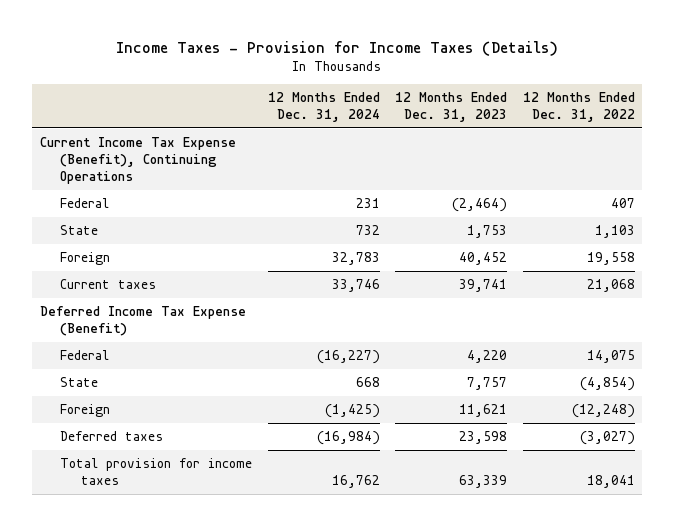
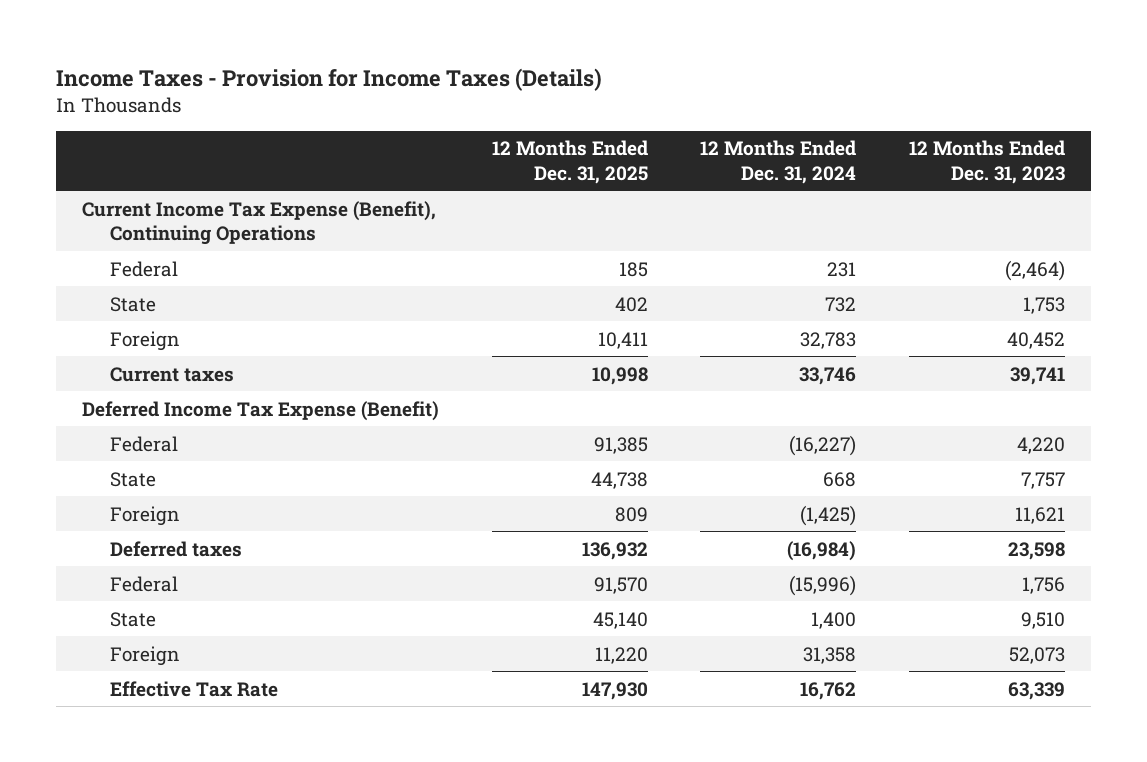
[522,91,635,122] 12 Months Ended Dec. 31, 2022 -> none
none -> [491,140,648,184] 12 Months Ended Dec. 31, 2025
none -> [109,575,178,592] Federal
none -> [109,611,156,627] State
none -> [109,645,180,666] Foreign
[60,458,253,486] Total provision for income taxes -> [109,680,278,697] Effective Tax Rate

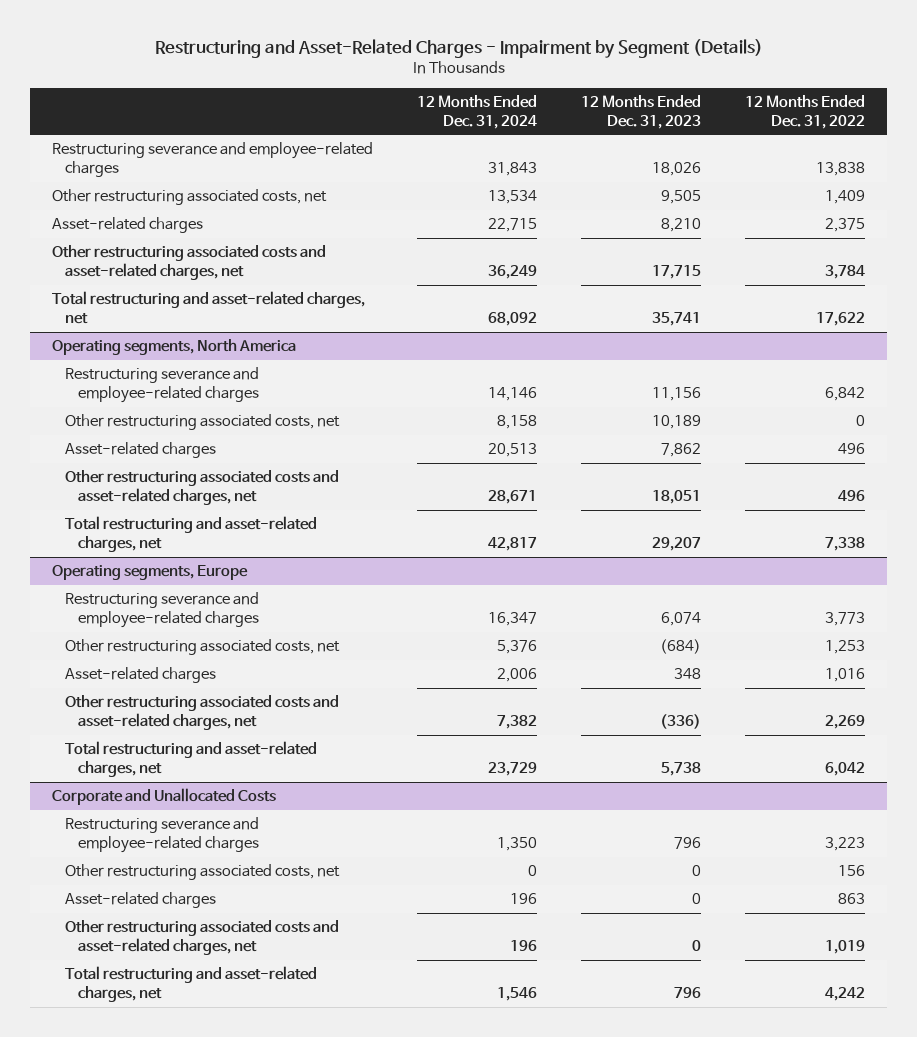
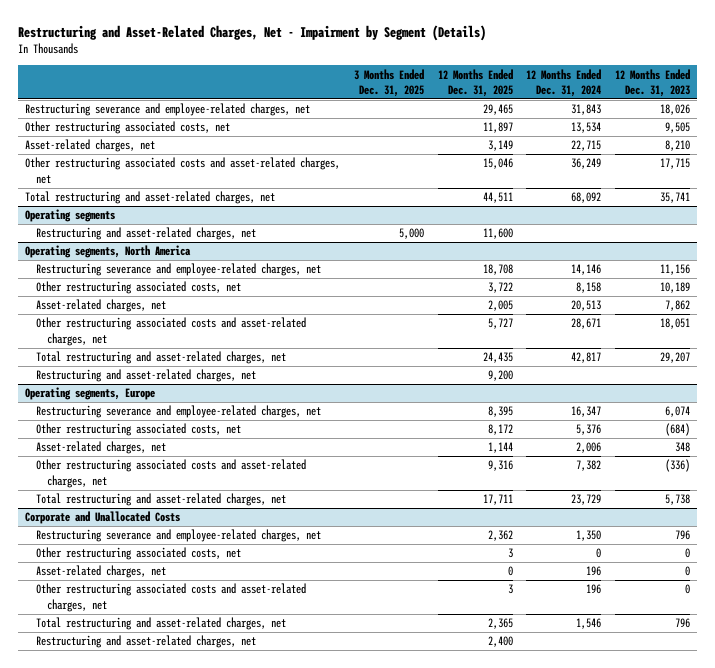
[154,38,763,58] Restructuring and Asset-Related Charges - Impairment by Segment (Details) -> [18,25,487,42] Restructuring and Asset-Related Charges, Net - Impairment by Segment (Details)
[745,94,866,129] 12 Months Ended Dec. 31, 2022 -> none
none -> [353,68,424,97] 3 Months Ended Dec. 31, 2025
none -> [437,68,513,97] 12 Months Ended Dec. 31, 2025
[52,142,374,177] Restructuring severance and employee-related charges -> [25,103,311,117] Restructuring severance and employee-related charges, net
[52,217,204,234] Asset-related charges -> [25,139,156,153] Asset-related charges, net
none -> [25,209,116,223] Operating segments
none -> [36,227,257,241] Restructuring and asset-related charges, net
[65,367,260,403] Restructuring severance and employee-related charges -> [36,263,322,277] Restructuring severance and employee-related charges, net
[65,442,217,459] Asset-related charges -> [36,299,167,313] Asset-related charges, net
none -> [36,369,257,383] Restructuring and asset-related charges, net
[65,592,260,628] Restructuring severance and employee-related charges -> [36,405,322,419] Restructuring severance and employee-related charges, net
[65,667,217,684] Asset-related charges -> [36,441,167,455] Asset-related charges, net
[65,817,260,853] Restructuring severance and employee-related charges -> [36,529,322,543] Restructuring severance and employee-related charges, net
[65,892,217,909] Asset-related charges -> [36,565,167,579] Asset-related charges, net
none -> [36,635,257,649] Restructuring and asset-related charges, net

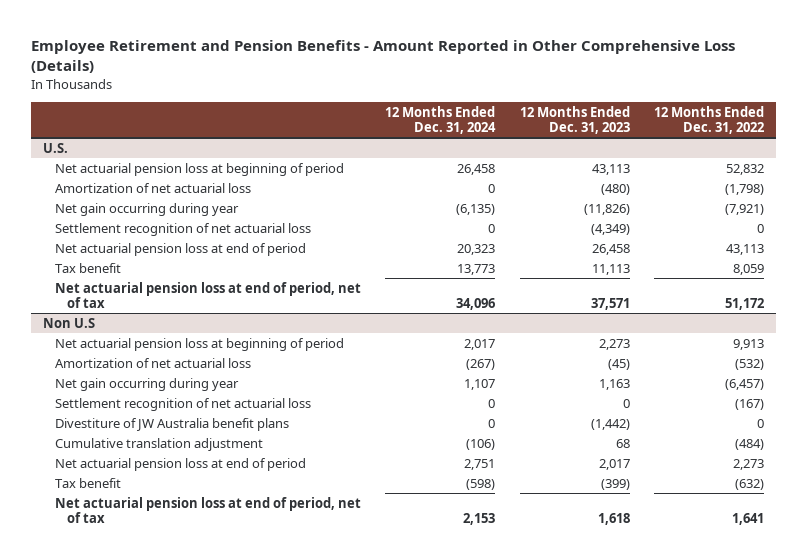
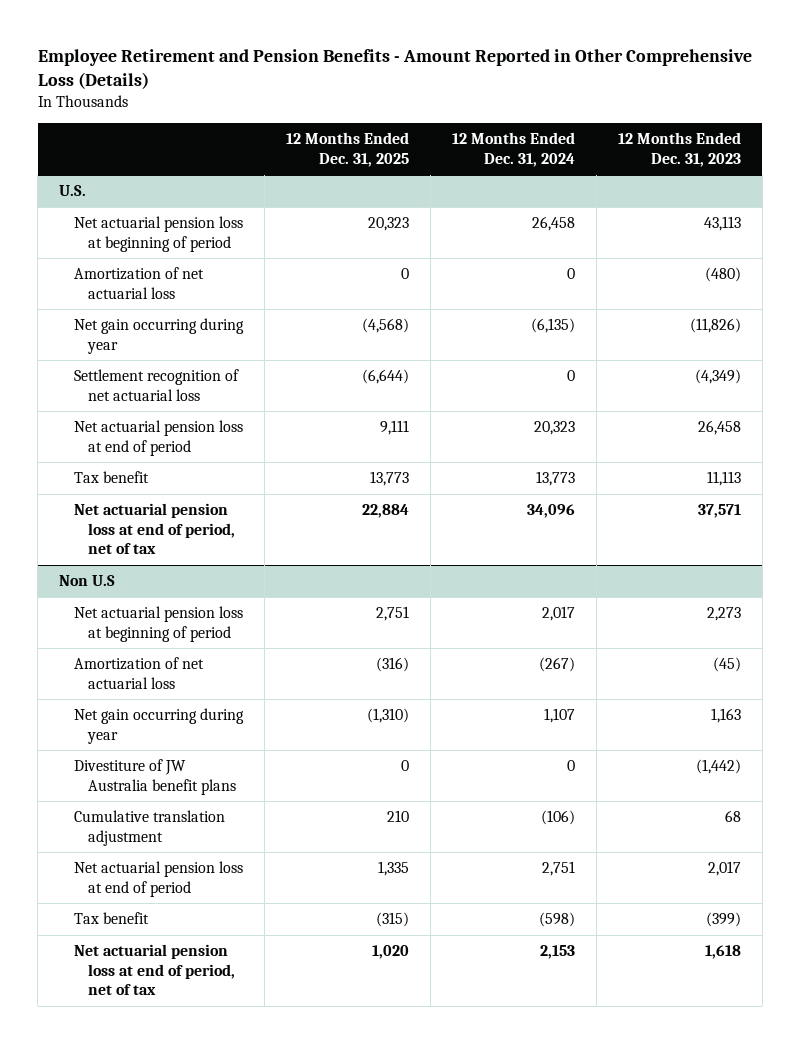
[653,105,764,135] 12 Months Ended Dec. 31, 2022 -> none
none -> [285,132,409,167] 12 Months Ended Dec. 31, 2025
[55,397,312,411] Settlement recognition of net actuarial loss -> none

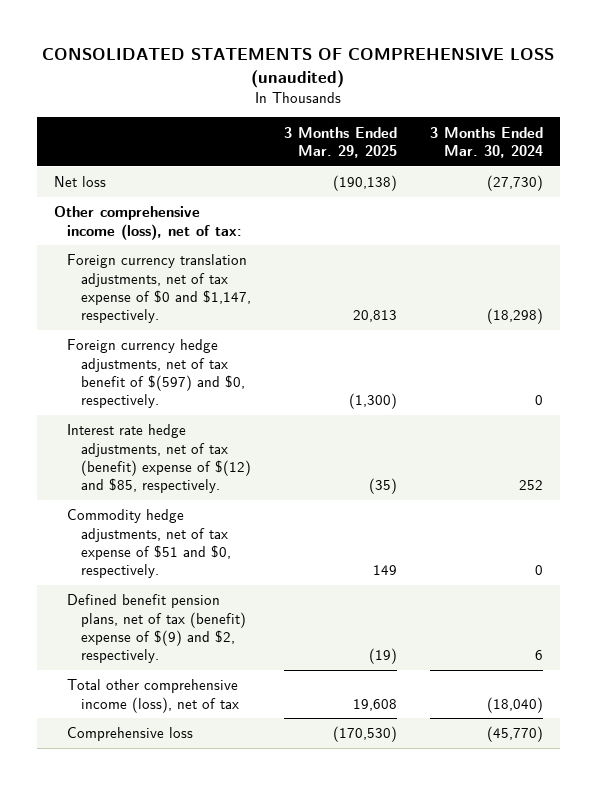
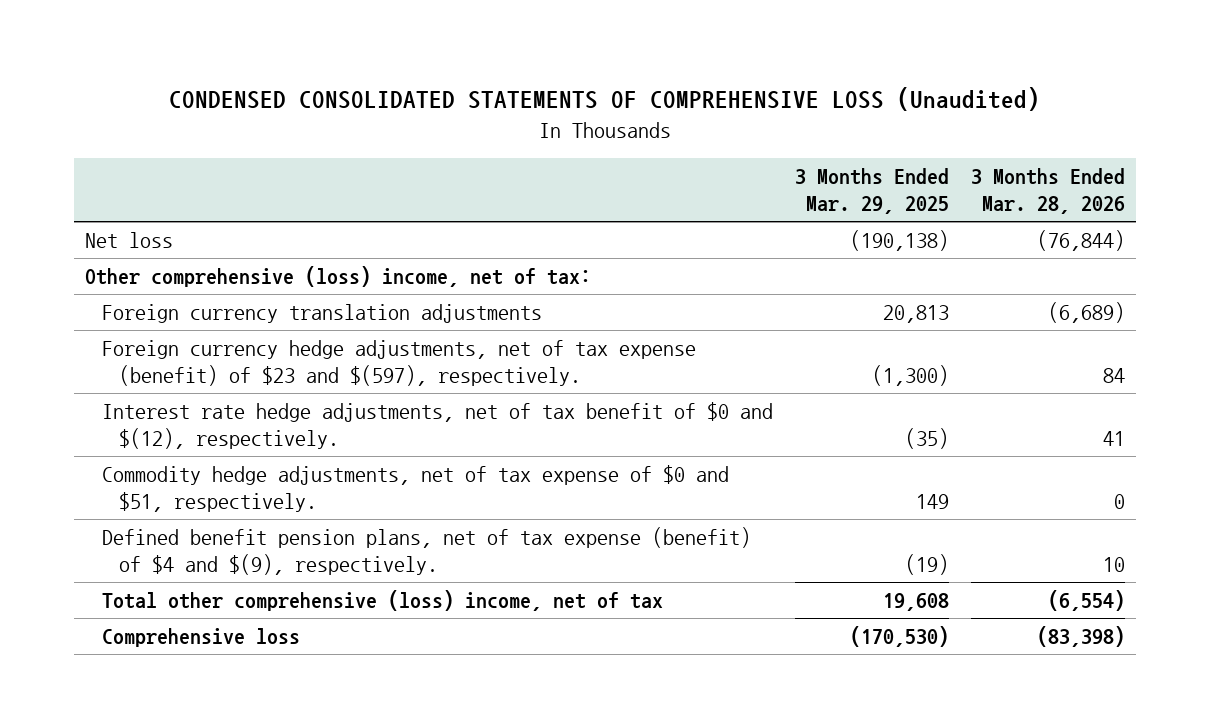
[42,47,555,88] CONSOLIDATED STATEMENTS OF COMPREHENSIVE LOSS (unaudited) -> [169,87,1041,112] CONDENSED CONSOLIDATED STATEMENTS OF COMPREHENSIVE LOSS (Unaudited)
[430,126,544,159] 3 Months Ended Mar. 30, 2024 -> none
none -> [971,168,1126,214] 3 Months Ended Mar. 28, 2026
[53,206,243,240] Other comprehensive income (loss), net of tax: -> [85,266,592,288] Other comprehensive (loss) income, net of tax:
[67,254,251,324] Foreign currency translation adjustments, net of tax expense of $0 and $1,147, respectively. -> [102,304,543,324] Foreign currency translation adjustments
[67,339,245,409] Foreign currency hedge adjustments, net of tax benefit of $(597) and $0, respectively. -> [102,340,697,386] Foreign currency hedge adjustments, net of tax expense (benefit) of $23 and $(597), respectively.
[67,424,251,494] Interest rate hedge adjustments, net of tax (benefit) expense of $(12) and $85, respectively. -> [102,402,774,449] Interest rate hedge adjustments, net of tax benefit of $0 and $(12), respectively.
[67,509,231,579] Commodity hedge adjustments, net of tax expense of $51 and $0, respectively. -> [102,465,730,512] Commodity hedge adjustments, net of tax expense of $0 and $51, respectively.
[67,594,246,664] Defined benefit pension plans, net of tax (benefit) expense of $(9) and $2, respectively. -> [102,527,752,575] Defined benefit pension plans, net of tax expense (benefit) of $4 and $(9), respectively.
[67,679,239,713] Total other comprehensive income (loss), net of tax -> [102,590,664,612] Total other comprehensive (loss) income, net of tax

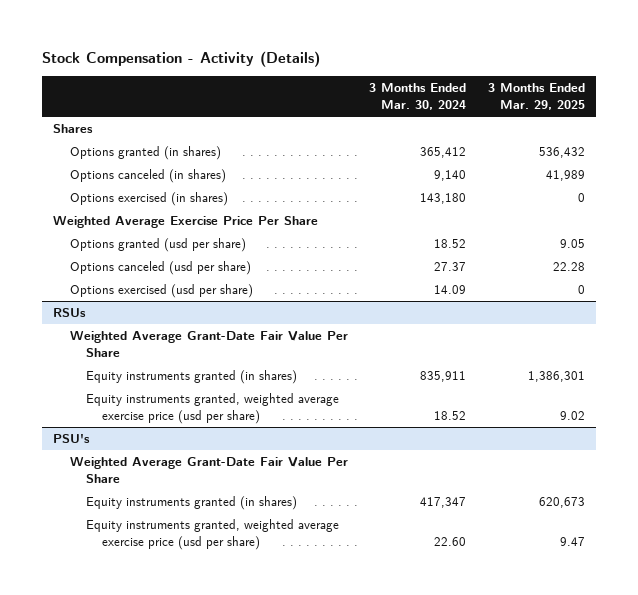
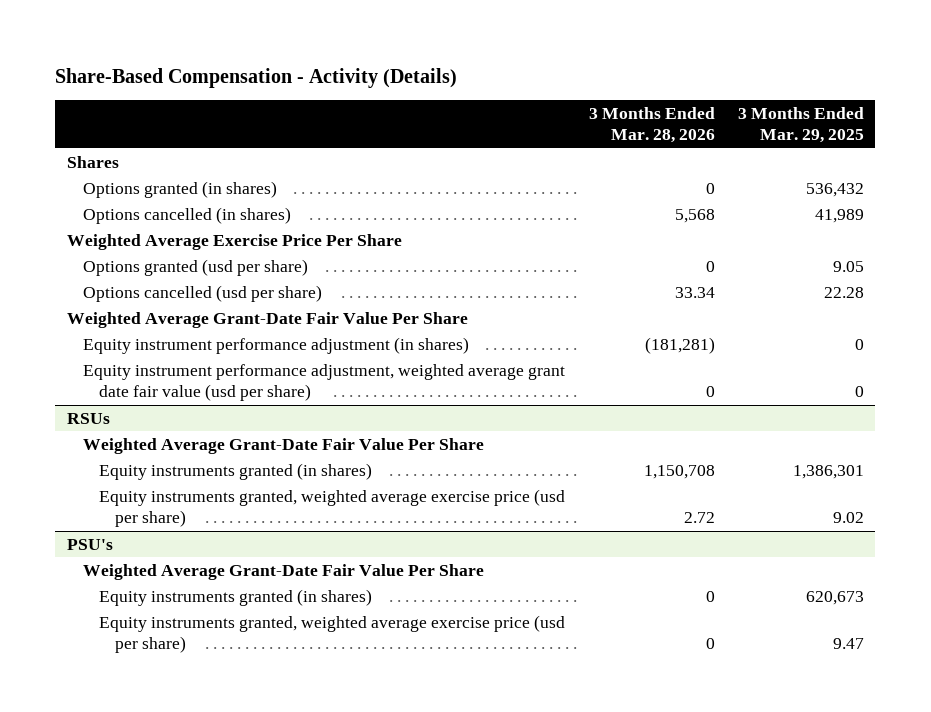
[42,50,321,67] Stock Compensation - Activity (Details) -> [55,67,458,88] Share-Based Compensation - Activity (Details)
[369,83,467,111] 3 Months Ended Mar. 30, 2024 -> none
none -> [588,107,715,144] 3 Months Ended Mar. 28, 2026
[69,192,228,207] Options exercised (in shares) -> none
[69,169,226,184] Options canceled (in shares) -> [83,206,292,224] Options cancelled (in shares)
[69,284,253,299] Options exercised (usd per share) -> none
[69,261,251,276] Options canceled (usd per share) -> [83,284,323,302] Options cancelled (usd per share)
none -> [67,311,469,328] Weighted Average Grant-Date Fair Value Per Share
none -> [83,336,470,354] Equity instrument performance adjustment (in shares)
none -> [83,363,566,402] Equity instrument performance adjustment, weighted average grant date fair value (usd per share)

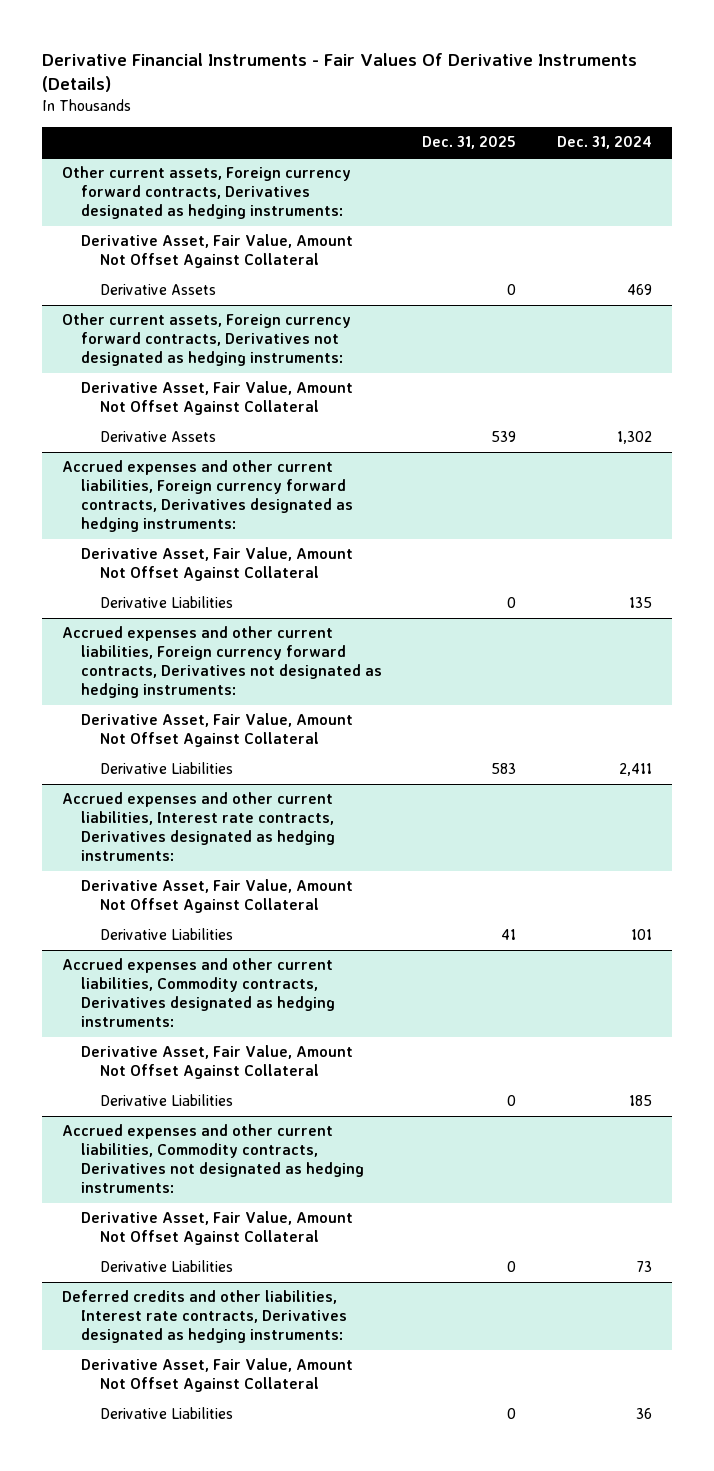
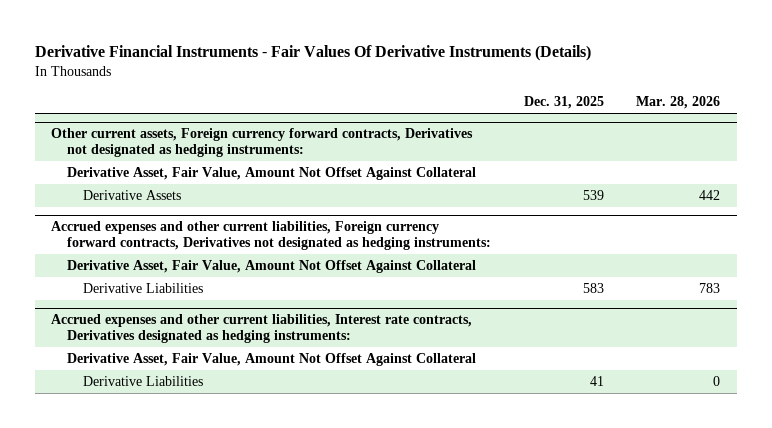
[556,136,652,150] Dec. 31, 2024 -> none
none -> [636,96,721,110] Mar. 28, 2026
[62,166,352,220] Other current assets, Foreign currency forward contracts, Derivatives designated as hedging instruments: -> none
[81,234,354,269] Derivative Asset, Fair Value, Amount Not Offset Against Collateral -> none
[100,284,217,296] Derivative Assets -> none
[62,460,354,533] Accrued expenses and other current liabilities, Foreign currency forward contracts, Derivatives designated as hedging instruments: -> none
[81,547,354,582] Derivative Asset, Fair Value, Amount Not Offset Against Collateral -> none
[100,596,234,609] Derivative Liabilities -> none
[62,958,336,1028] Accrued expenses and other current liabilities, Commodity contracts, Derivatives designated as hedging instruments: -> none
[81,1045,354,1080] Derivative Asset, Fair Value, Amount Not Offset Against Collateral -> none
[100,1094,234,1107] Derivative Liabilities -> none
[62,1124,365,1194] Accrued expenses and other current liabilities, Commodity contracts, Derivatives not designated as hedging instruments: -> none
[81,1211,354,1246] Derivative Asset, Fair Value, Amount Not Offset Against Collateral -> none
[100,1260,234,1273] Derivative Liabilities -> none
[62,1290,348,1344] Deferred credits and other liabilities, Interest rate contracts, Derivatives designated as hedging instruments: -> none
[81,1358,354,1393] Derivative Asset, Fair Value, Amount Not Offset Against Collateral -> none
[100,1407,234,1420] Derivative Liabilities -> none

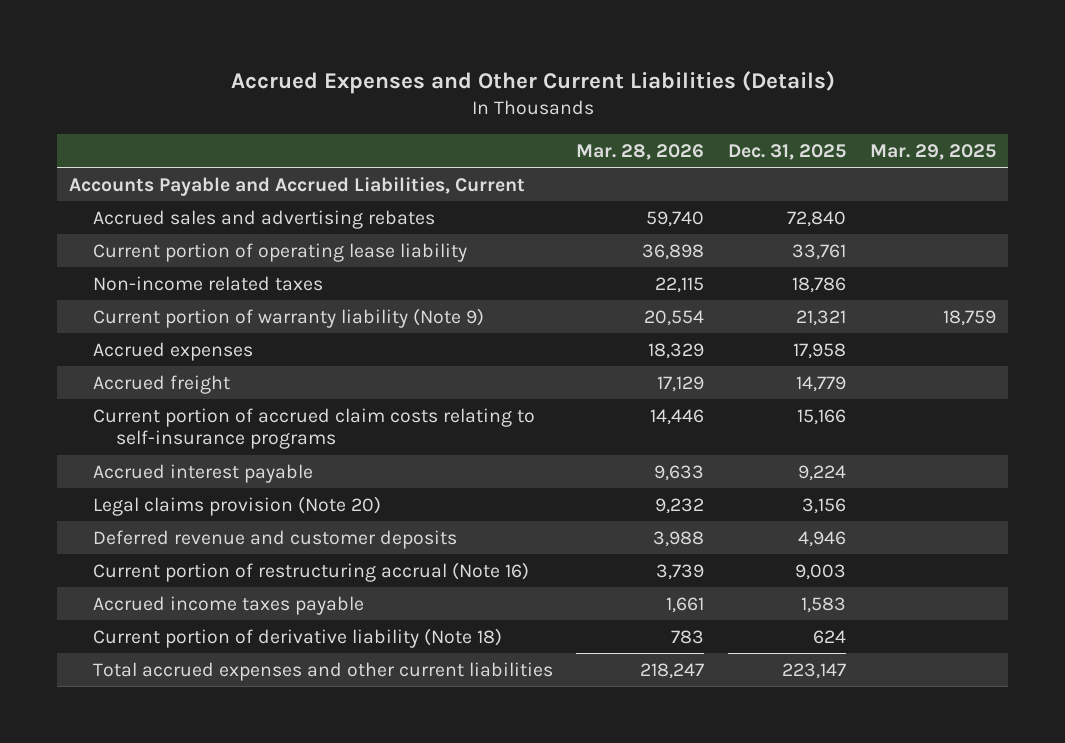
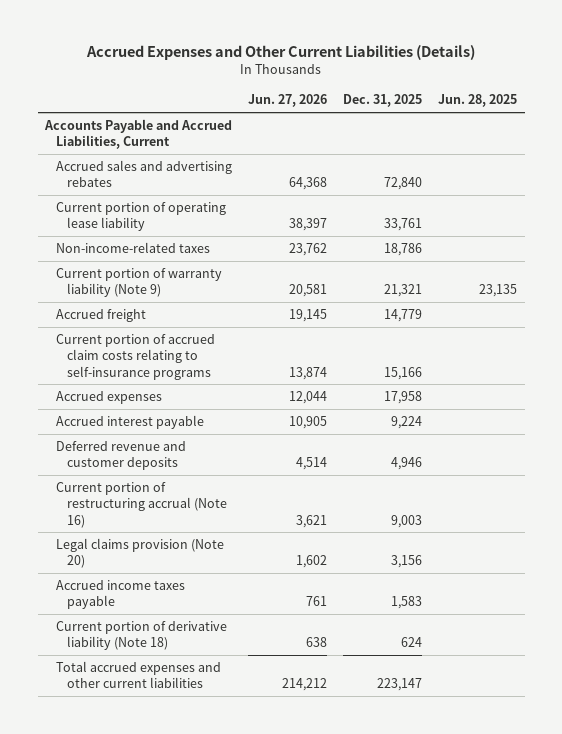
[576,143,705,160] Mar. 28, 2026 -> none
[869,143,996,160] Mar. 29, 2025 -> none
none -> [248,94,328,108] Jun. 27, 2026
none -> [437,94,517,108] Jun. 28, 2025
[92,275,323,291] Non-income related taxes -> [56,242,211,254] Non-income-related taxes
[92,341,253,361] Accrued expenses -> [56,391,163,405] Accrued expenses
[92,495,381,516] Legal claims provision (Note 20) -> [56,538,225,569] Legal claims provision (Note 20)

